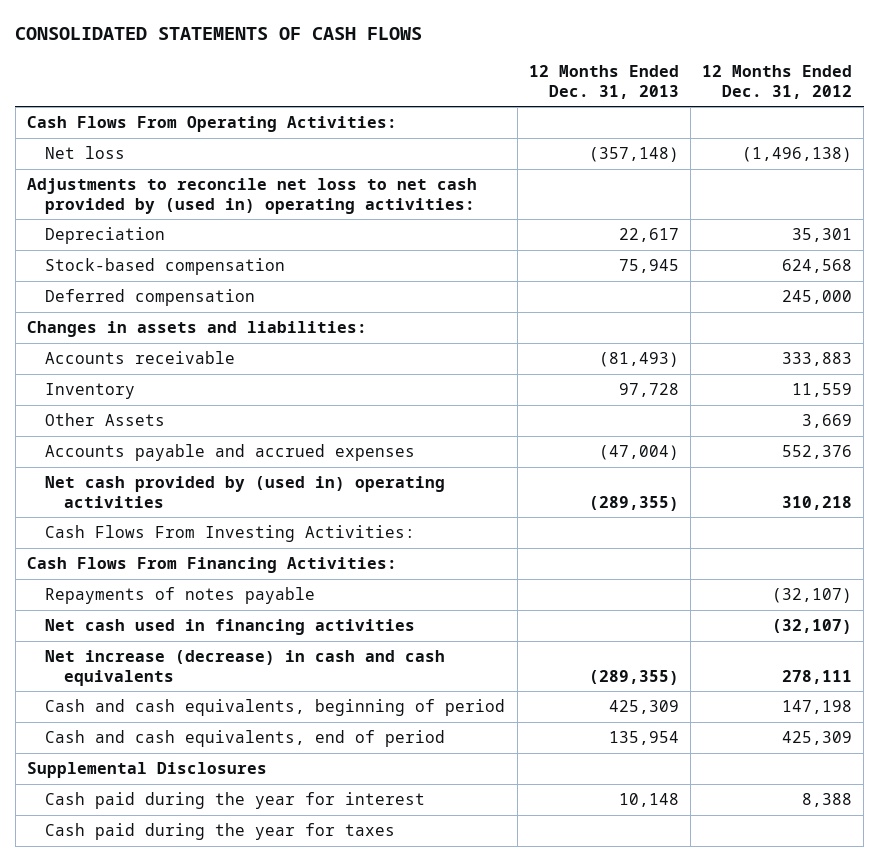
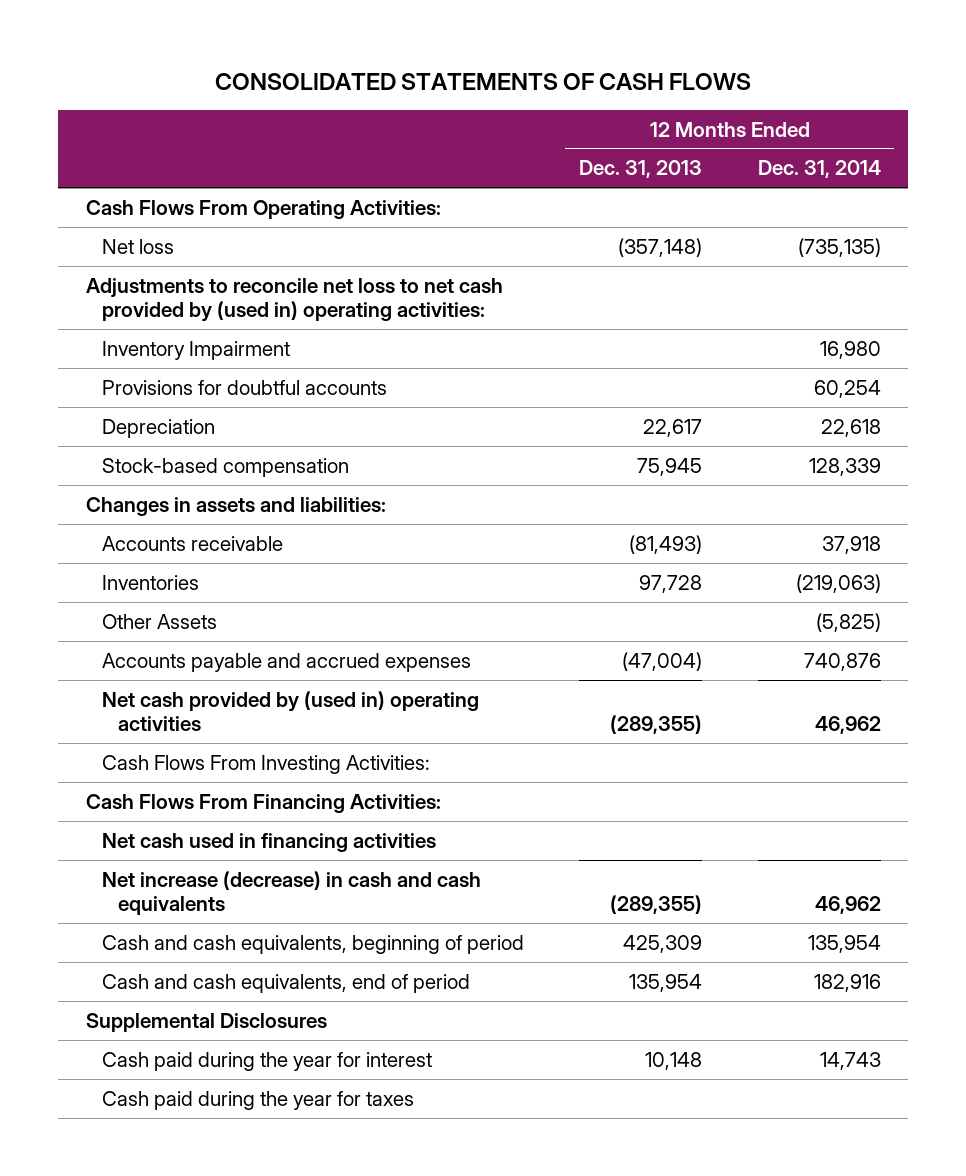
[702,65,853,99] 12 Months Ended Dec. 31, 2012 -> none
none -> [757,160,881,179] Dec. 31, 2014
none -> [101,340,290,360] Inventory Impairment
none -> [101,379,387,395] Provisions for doubtful accounts
[45,289,256,307] Deferred compensation -> none
[45,383,136,400] Inventory -> [101,574,199,590] Inventories
[45,587,316,605] Repayments of notes payable -> none

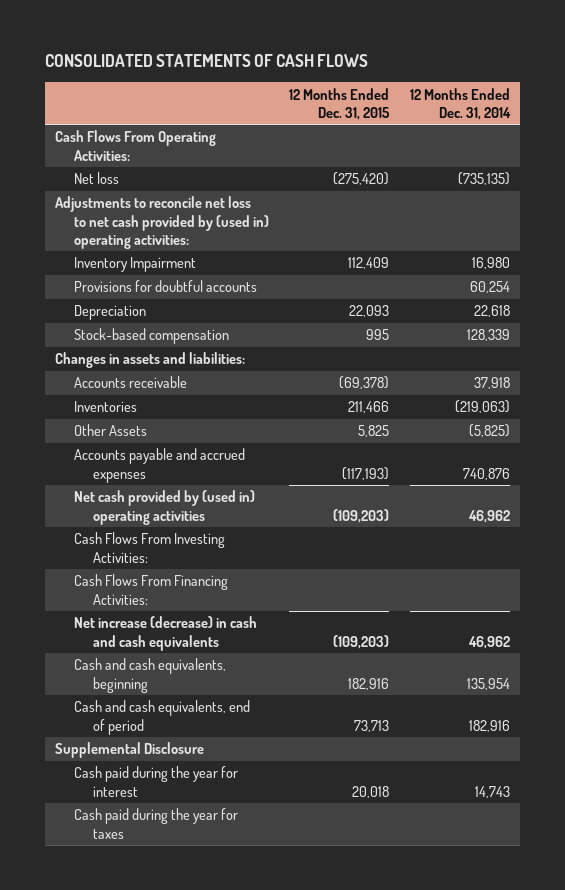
[579,160,703,179] Dec. 31, 2013 -> none
none -> [289,87,391,120] 12 Months Ended Dec. 31, 2015
[101,832,436,852] Net cash used in financing activities -> none
[101,934,524,954] Cash and cash equivalents, beginning of period -> [73,658,226,693] Cash and cash equivalents, beginning
[85,1012,327,1032] Supplemental Disclosures -> [54,742,204,759] Supplemental Disclosure

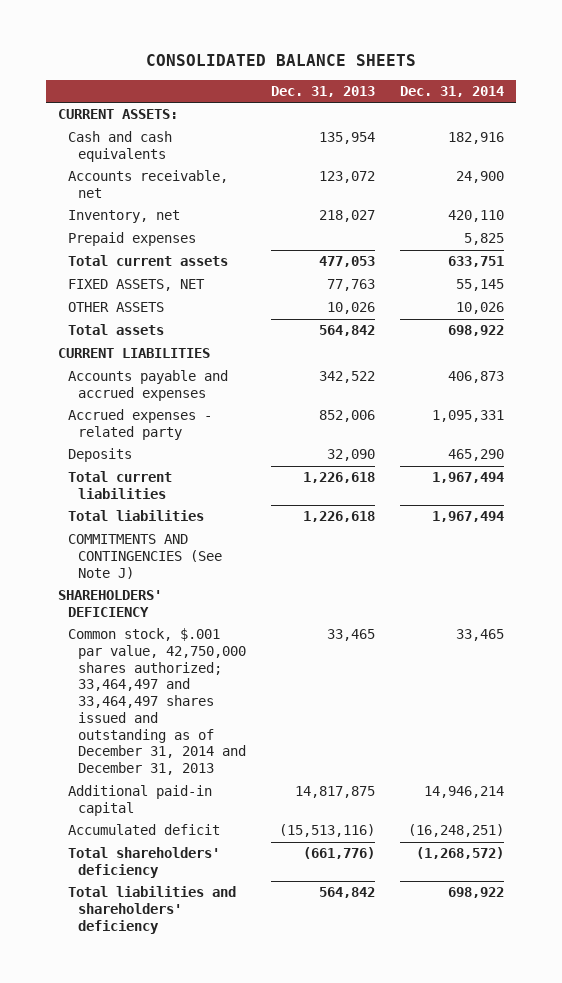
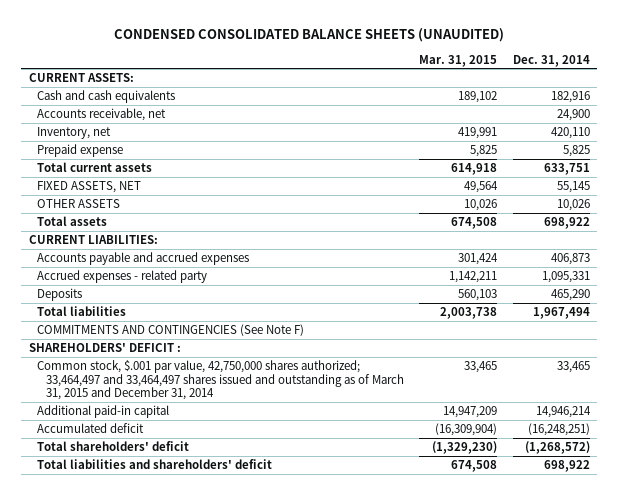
[145,54,416,67] CONSOLIDATED BALANCE SHEETS -> [114,28,505,43] CONDENSED CONSOLIDATED BALANCE SHEETS (UNAUDITED)
[270,85,375,97] Dec. 31, 2013 -> none
none -> [419,54,498,67] Mar. 31, 2015
[68,232,197,247] Prepaid expenses -> [37,144,124,158] Prepaid expense
[58,348,211,359] CURRENT LIABILITIES -> [28,235,158,245] CURRENT LIABILITIES:
[68,471,173,499] Total current liabilities -> none
[68,534,223,579] COMMITMENTS AND CONTINGENCIES (See Note J) -> [37,324,305,337] COMMITMENTS AND CONTINGENCIES (See Note F)
[58,590,163,617] SHAREHOLDERS' DEFICIENCY -> [28,343,181,353] SHAREHOLDERS' DEFICIT :
[68,628,247,776] Common stock, $.001 par value, 42,750,000 shares authorized; 33,464,497 and 33,464,497 shares issued and outstanding as of December 31, 2014 and December 31, 2013 -> [37,360,404,401] Common stock, $.001 par value, 42,750,000 shares authorized; 33,464,497 and 33,464,497 shares issued and outstanding as of March 31, 2015 and December 31, 2014
[68,847,221,878] Total shareholders' deficiency -> [37,441,190,452] Total shareholders' deficit
[68,886,237,934] Total liabilities and shareholders' deficiency -> [37,459,273,470] Total liabilities and shareholders' deficit

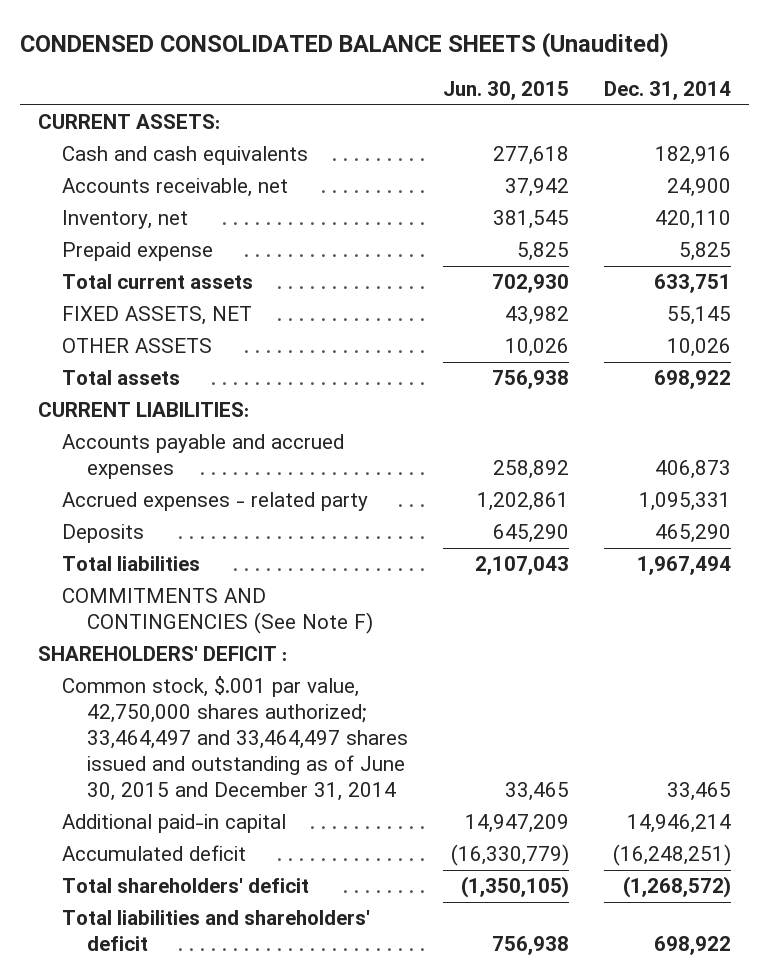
[114,28,505,43] CONDENSED CONSOLIDATED BALANCE SHEETS (UNAUDITED) -> [20,32,670,59] CONDENSED CONSOLIDATED BALANCE SHEETS (Unaudited)
[419,54,498,67] Mar. 31, 2015 -> none
none -> [442,80,569,100] Jun. 30, 2015
[37,360,404,401] Common stock, $.001 par value, 42,750,000 shares authorized; 33,464,497 and 33,464,497 shares issued and outstanding as of March 31, 2015 and December 31, 2014 -> [62,676,408,801] Common stock, $.001 par value, 42,750,000 shares authorized; 33,464,497 and 33,464,497 shares issued and outstanding as of June 30, 2015 and December 31, 2014

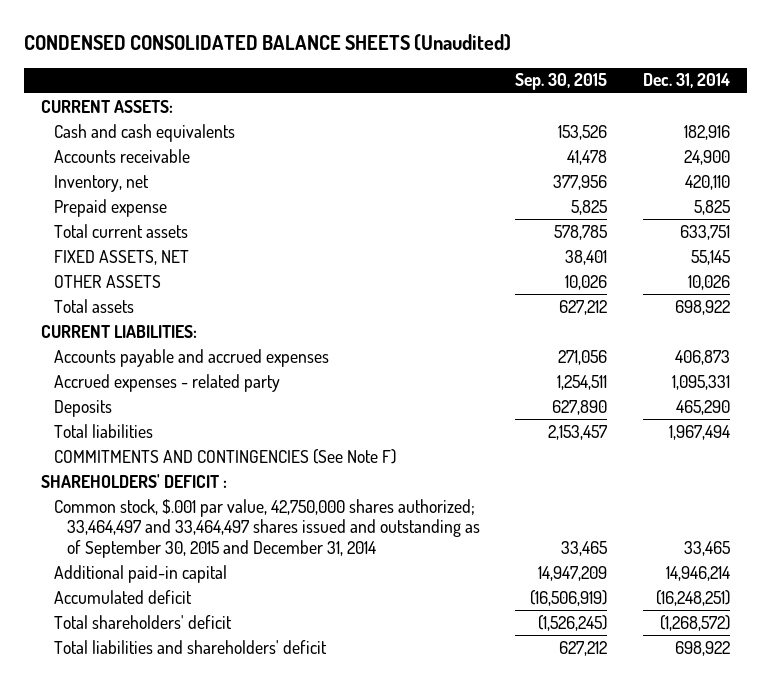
[442,80,569,100] Jun. 30, 2015 -> none
none -> [515,73,608,91] Sep. 30, 2015
[62,178,289,198] Accounts receivable, net -> [54,148,191,163] Accounts receivable
[62,676,408,801] Common stock, $.001 par value, 42,750,000 shares authorized; 33,464,497 and 33,464,497 shares issued and outstanding as of June 30, 2015 and December 31, 2014 -> [54,498,481,558] Common stock, $.001 par value, 42,750,000 shares authorized; 33,464,497 and 33,464,497 shares issued and outstanding as of September 30, 2015 and December 31, 2014

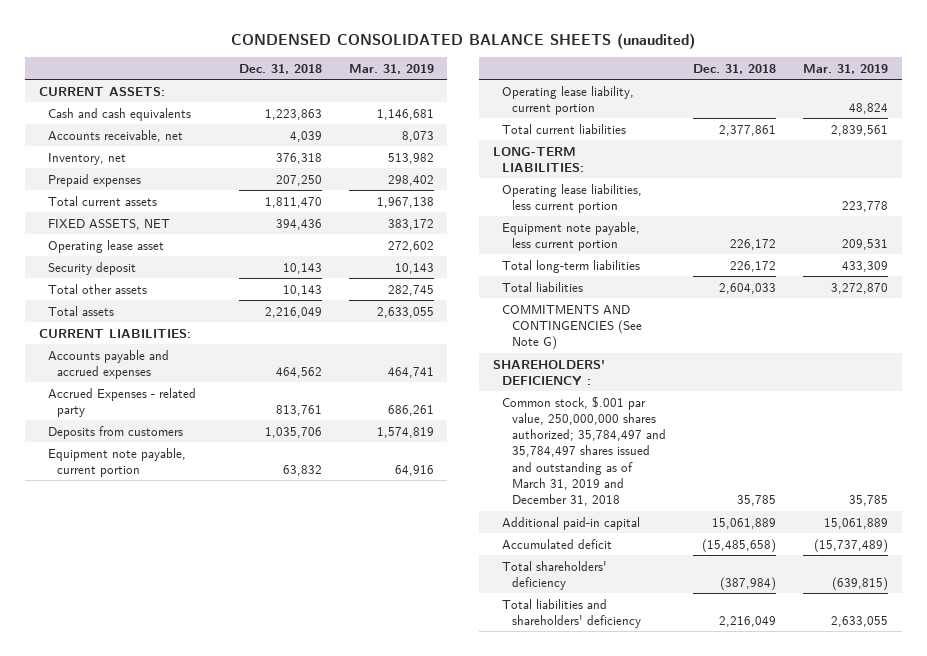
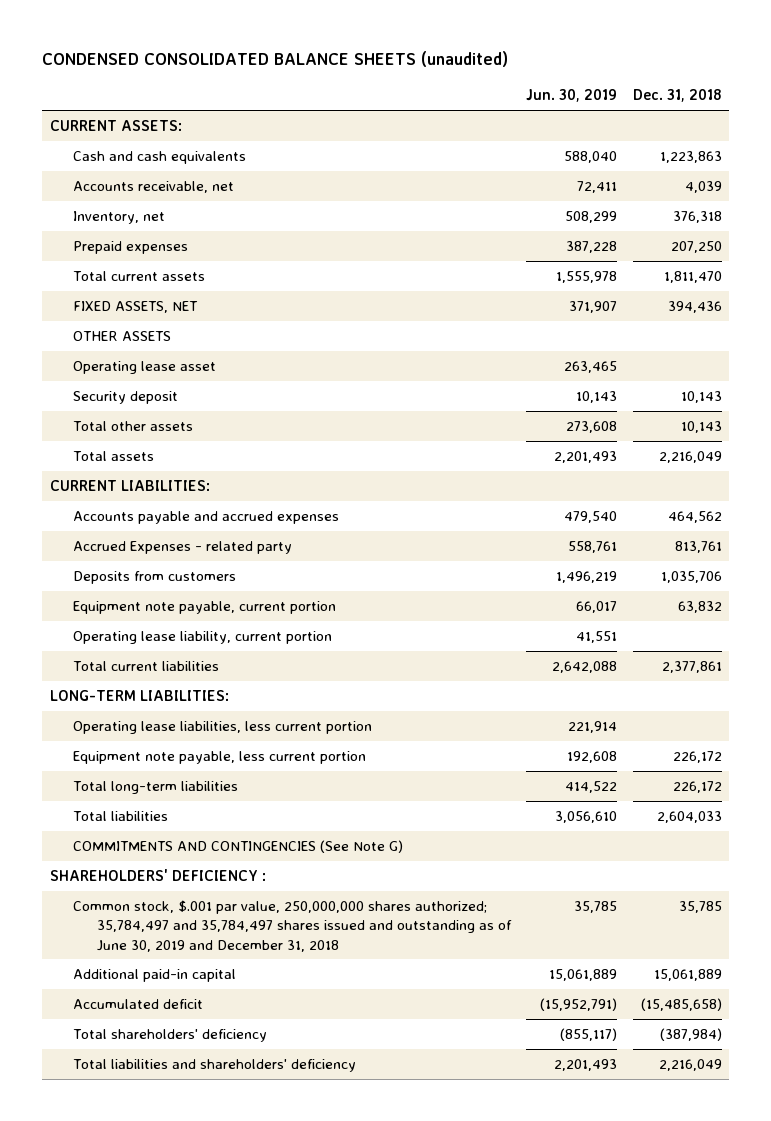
[348,63,434,74] Mar. 31, 2019 -> none
none -> [526,89,618,103] Jun. 30, 2019
none -> [73,330,172,341] OTHER ASSETS
[502,395,666,507] Common stock, $.001 par value, 250,000,000 shares authorized; 35,784,497 and 35,784,497 shares issued and outstanding as of March 31, 2019 and December 31, 2018 -> [73,899,513,952] Common stock, $.001 par value, 250,000,000 shares authorized; 35,784,497 and 35,784,497 shares issued and outstanding as of June 30, 2019 and December 31, 2018

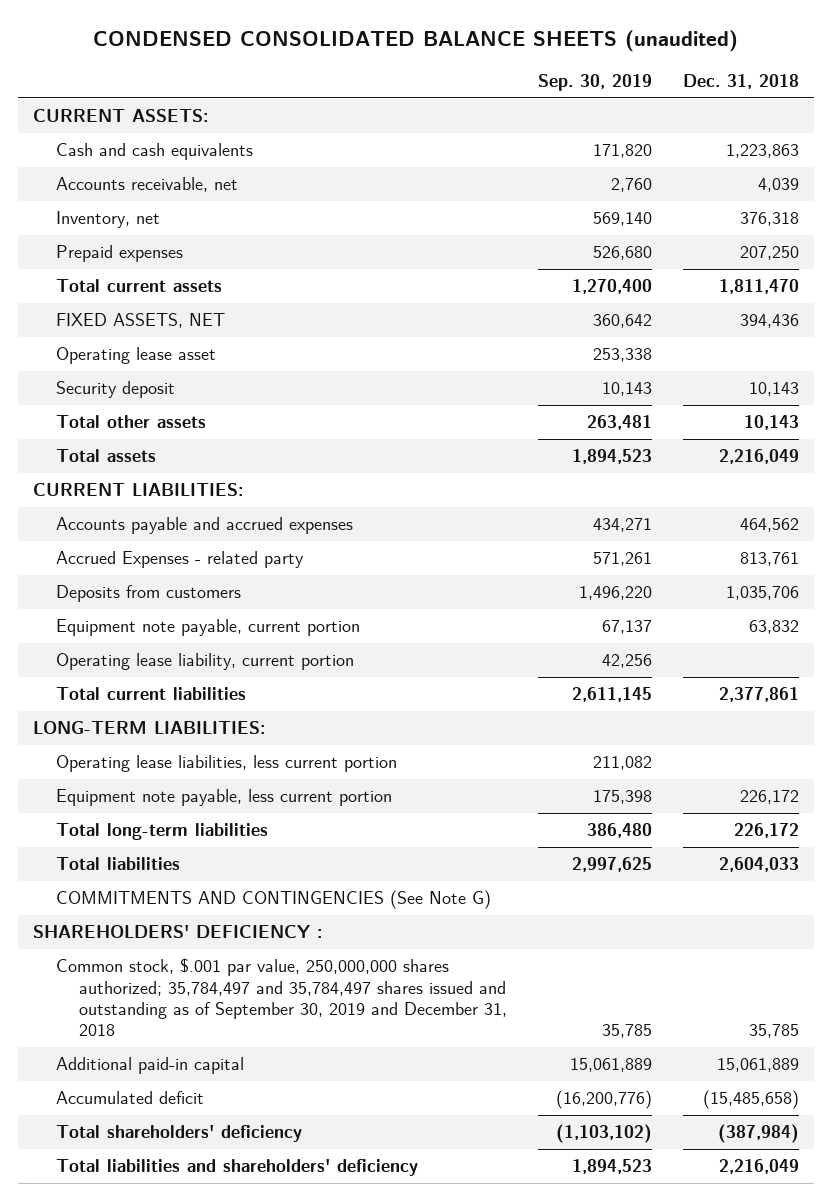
[526,89,618,103] Jun. 30, 2019 -> none
none -> [538,73,653,91] Sep. 30, 2019
[73,330,172,341] OTHER ASSETS -> none
[73,899,513,952] Common stock, $.001 par value, 250,000,000 shares authorized; 35,784,497 and 35,784,497 shares issued and outstanding as of June 30, 2019 and December 31, 2018 -> [56,958,508,1036] Common stock, $.001 par value, 250,000,000 shares authorized; 35,784,497 and 35,784,497 shares issued and outstanding as of September 30, 2019 and December 31, 2018

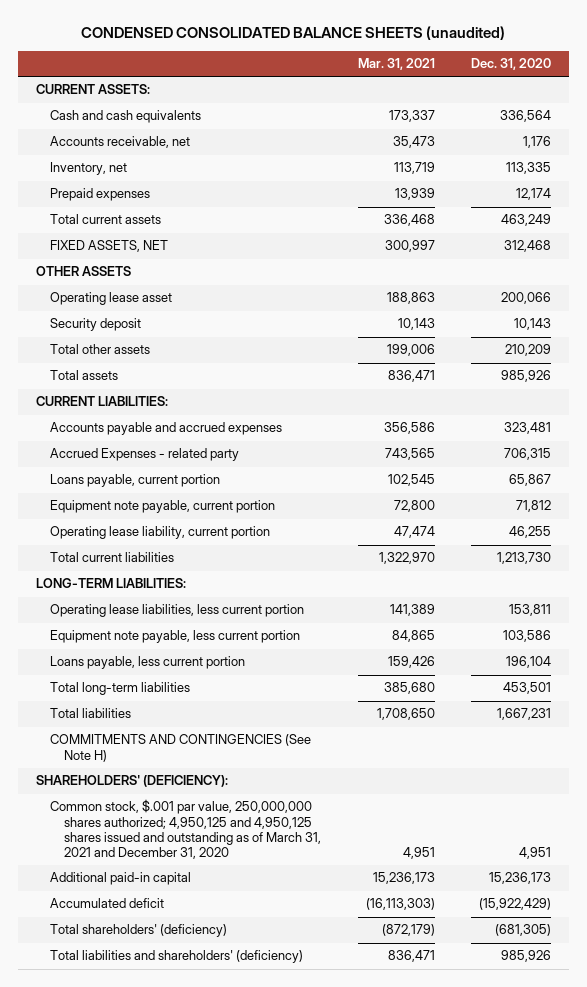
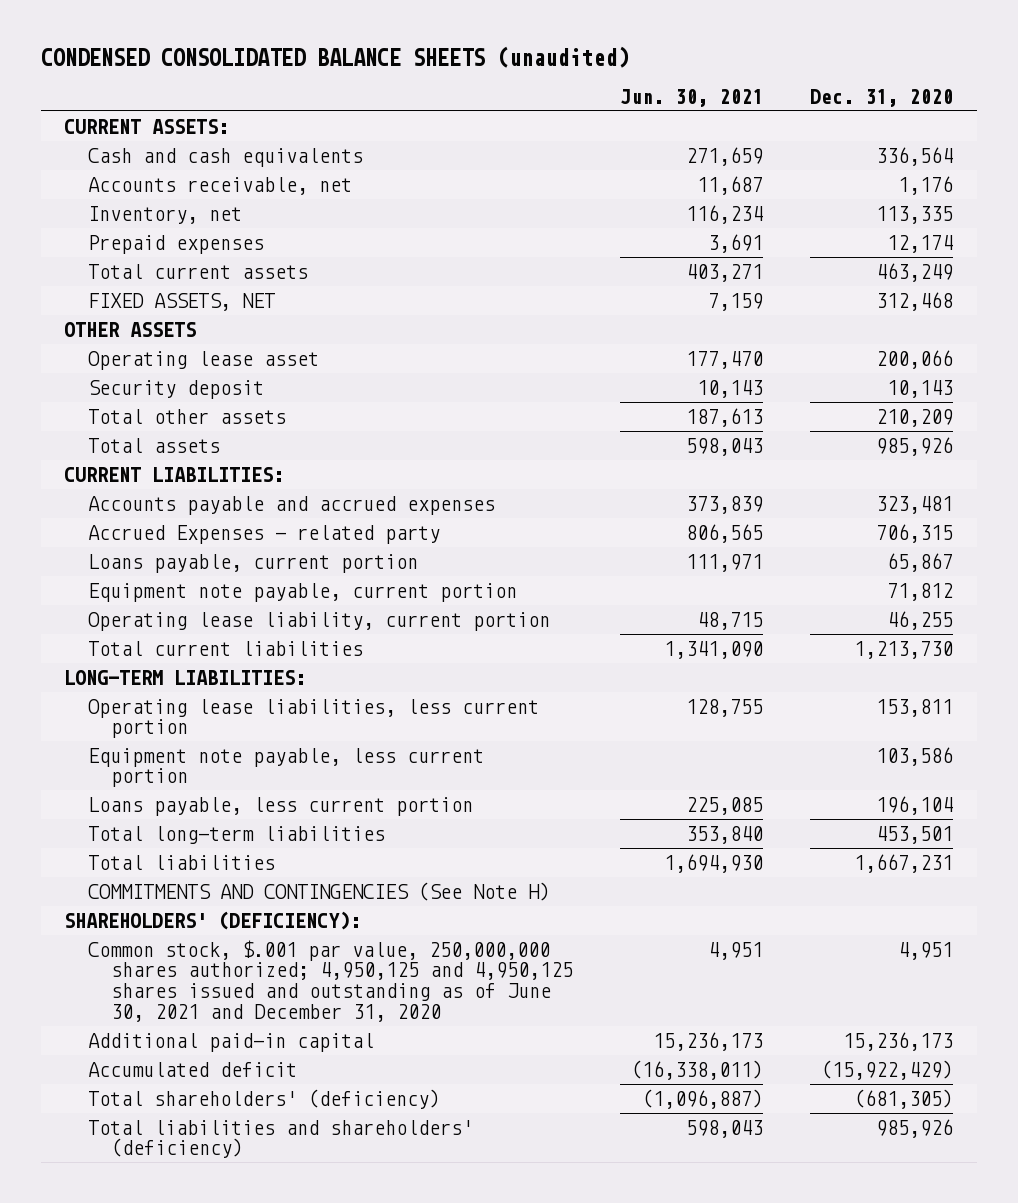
[357,58,435,71] Mar. 31, 2021 -> none
none -> [620,89,764,108] Jun. 30, 2021
[50,799,322,860] Common stock, $.001 par value, 250,000,000 shares authorized; 4,950,125 and 4,950,125 shares issued and outstanding as of March 31, 2021 and December 31, 2020 -> [87,939,574,1022] Common stock, $.001 par value, 250,000,000 shares authorized; 4,950,125 and 4,950,125 shares issued and outstanding as of June 30, 2021 and December 31, 2020

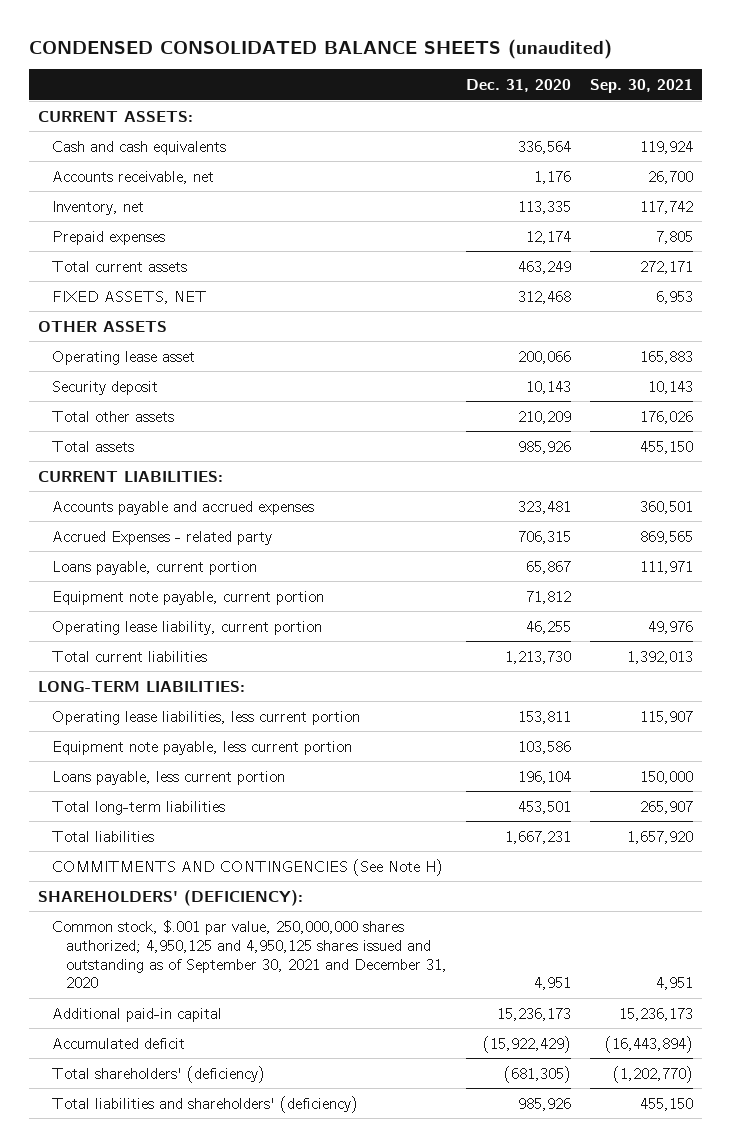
[620,89,764,108] Jun. 30, 2021 -> none
none -> [589,79,693,94] Sep. 30, 2021
[87,939,574,1022] Common stock, $.001 par value, 250,000,000 shares authorized; 4,950,125 and 4,950,125 shares issued and outstanding as of June 30, 2021 and December 31, 2020 -> [52,919,447,989] Common stock, $.001 par value, 250,000,000 shares authorized; 4,950,125 and 4,950,125 shares issued and outstanding as of September 30, 2021 and December 31, 2020

